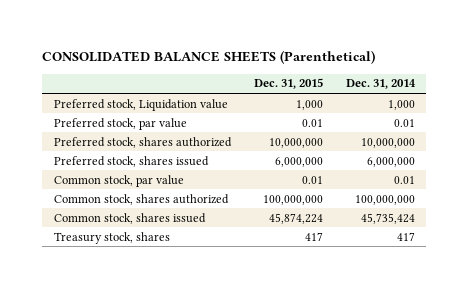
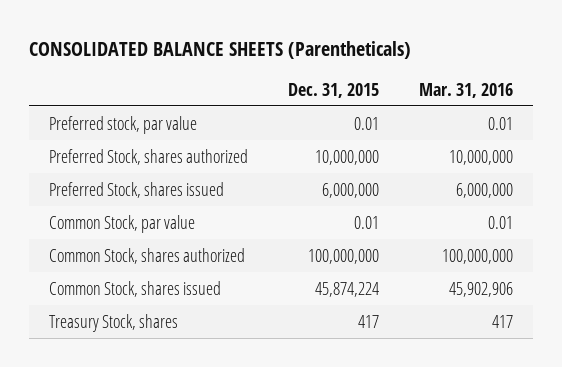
[42,50,376,65] CONSOLIDATED BALANCE SHEETS (Parenthetical) -> [28,40,411,59] CONSOLIDATED BALANCE SHEETS (Parentheticals)
[345,79,416,90] Dec. 31, 2014 -> none
none -> [419,82,514,98] Mar. 31, 2016
[53,98,228,111] Preferred stock, Liquidation value -> none
[53,136,232,148] Preferred stock, shares authorized -> [48,148,248,165] Preferred Stock, shares authorized
[53,155,209,167] Preferred stock, shares issued -> [48,181,224,198] Preferred Stock, shares issued
[53,174,184,187] Common stock, par value -> [48,214,195,233] Common Stock, par value
[53,193,229,205] Common stock, shares authorized -> [48,247,245,264] Common Stock, shares authorized
[53,212,206,224] Common stock, shares issued -> [48,280,221,297] Common Stock, shares issued
[53,231,170,244] Treasury stock, shares -> [48,313,178,332] Treasury Stock, shares

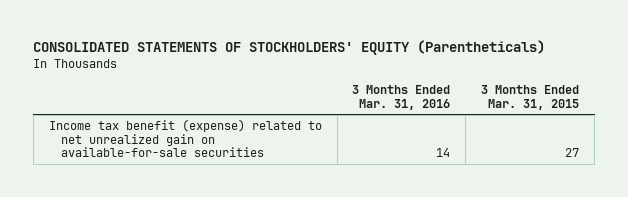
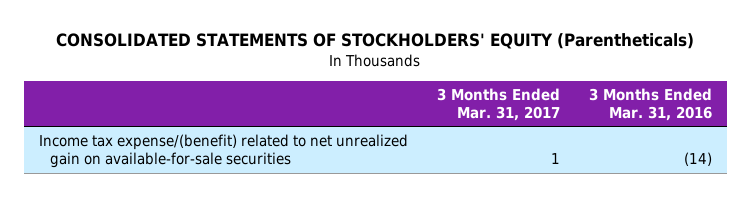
[481,85,580,111] 3 Months Ended Mar. 31, 2015 -> none
none -> [436,87,560,122] 3 Months Ended Mar. 31, 2017
[48,118,322,158] Income tax benefit (expense) related to net unrealized gain on available-for-sale securities -> [38,133,408,169] Income tax expense/(benefit) related to net unrealized gain on available-for-sale securities
[436,148,451,158] 14 -> [684,152,713,167] (14)

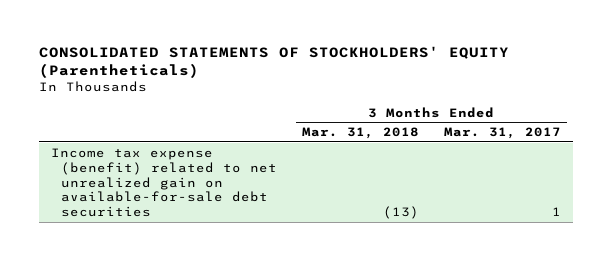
[589,87,713,122] 3 Months Ended Mar. 31, 2016 -> none
none -> [301,127,419,140] Mar. 31, 2018
[38,133,408,169] Income tax expense/(benefit) related to net unrealized gain on available-for-sale securities -> [51,147,278,218] Income tax expense (benefit) related to net unrealized gain on available-for-sale debt securities

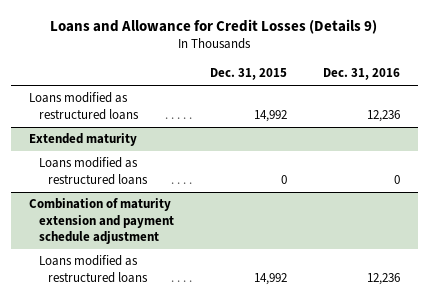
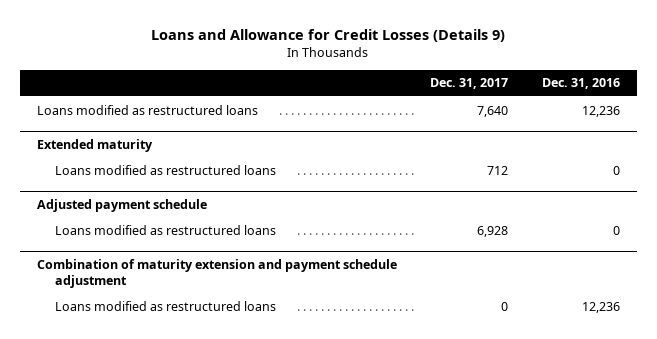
[209,68,287,81] Dec. 31, 2015 -> none
none -> [430,78,509,90] Dec. 31, 2017
none -> [36,198,207,212] Adjusted payment schedule
none -> [54,224,276,235] Loans modified as restructured loans

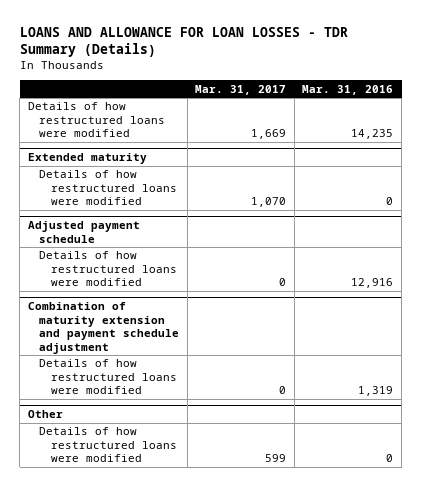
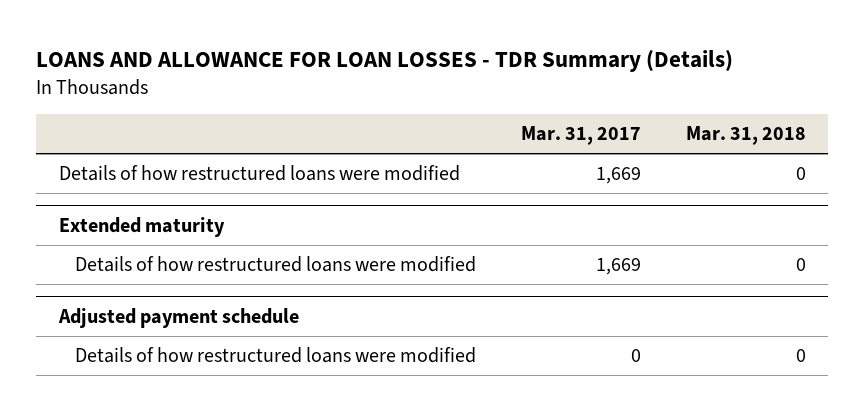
[302,84,394,95] Mar. 31, 2016 -> none
none -> [685,126,806,146] Mar. 31, 2018
[251,197,287,208] 1,070 -> [595,258,641,276] 1,669
[27,302,180,354] Combination of maturity extension and payment schedule adjustment -> none
[39,359,178,395] Details of how restructured loans were modified -> none
[27,410,63,419] Other -> none
[39,427,178,463] Details of how restructured loans were modified -> none

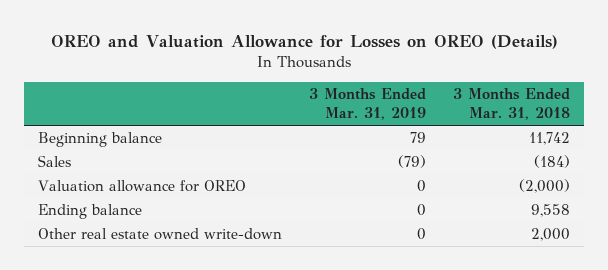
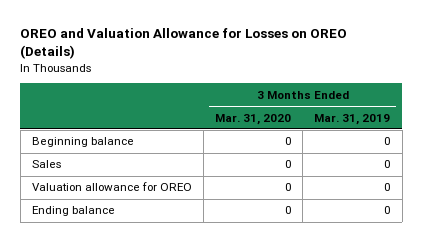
[452,88,570,120] 3 Months Ended Mar. 31, 2018 -> none
none -> [215,113,292,125] Mar. 31, 2020
[409,132,426,144] 79 -> [384,137,391,146] 0
[397,155,426,169] (79) -> [384,160,391,169] 0
[37,228,282,241] Other real estate owned write-down -> none

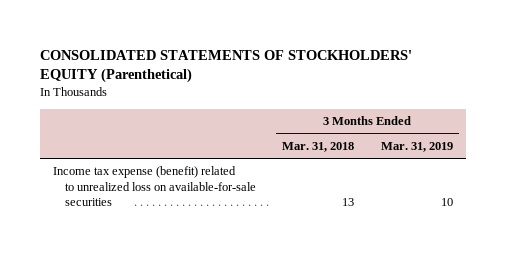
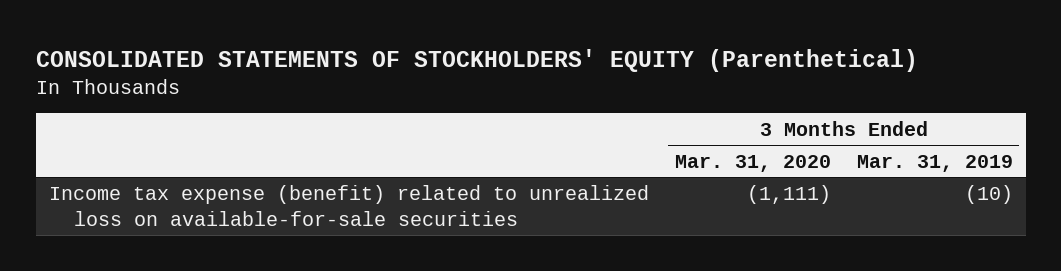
[282,141,355,152] Mar. 31, 2018 -> none
none -> [674,154,831,172] Mar. 31, 2020
[440,198,453,207] 10 -> [964,185,1013,205] (10)

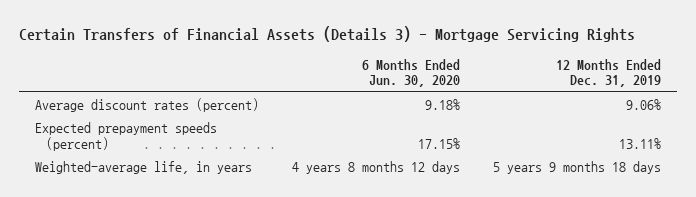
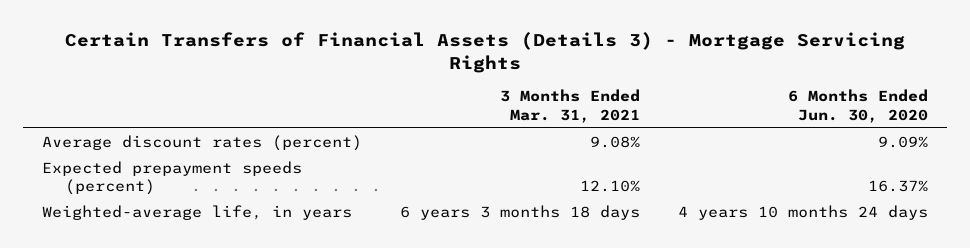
[555,58,661,88] 12 Months Ended Dec. 31, 2019 -> none
none -> [500,89,641,123] 3 Months Ended Mar. 31, 2021
[424,98,460,110] 9.18% -> [877,136,928,149] 9.09%
[417,137,460,149] 17.15% -> [867,180,928,193] 16.37%
[291,160,460,174] 4 years 8 months 12 days -> [677,205,928,221] 4 years 10 months 24 days

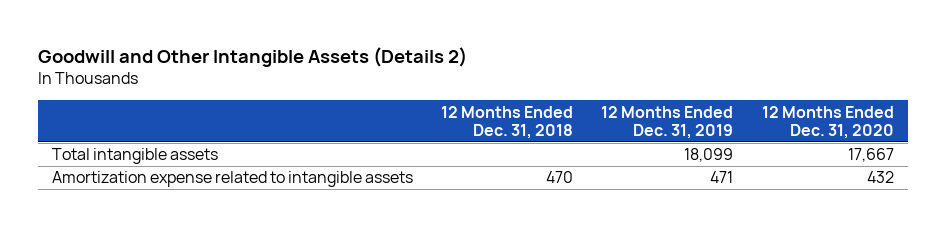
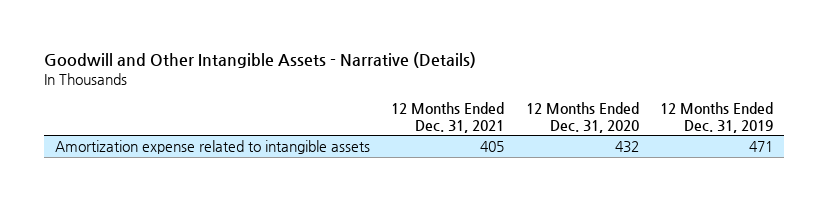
[38,46,468,67] Goodwill and Other Intangible Assets (Details 2) -> [43,52,476,69] Goodwill and Other Intangible Assets - Narrative (Details)
[441,105,574,140] 12 Months Ended Dec. 31, 2018 -> none
none -> [391,102,505,133] 12 Months Ended Dec. 31, 2021
[52,148,219,165] Total intangible assets -> none

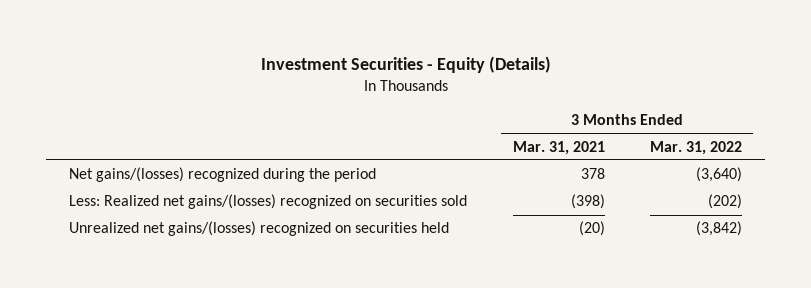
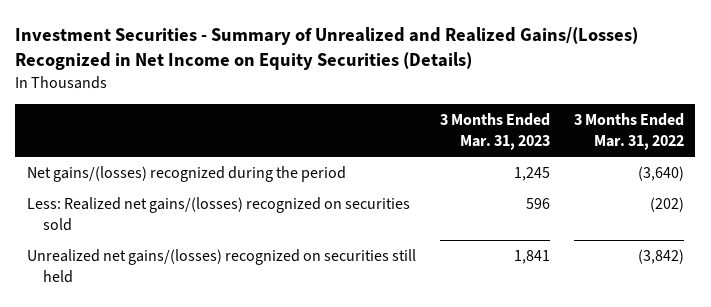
[260,56,551,74] Investment Securities - Equity (Details) -> [15,26,639,70] Investment Securities - Summary of Unrealized and Realized Gains/(Losses) Recognized in Net Income on Equity Securities (Details)
[512,140,605,155] Mar. 31, 2021 -> none
none -> [439,112,550,150] 3 Months Ended Mar. 31, 2023
[69,221,450,237] Unrealized net gains/(losses) recognized on securities held -> [27,248,417,283] Unrealized net gains/(losses) recognized on securities still held

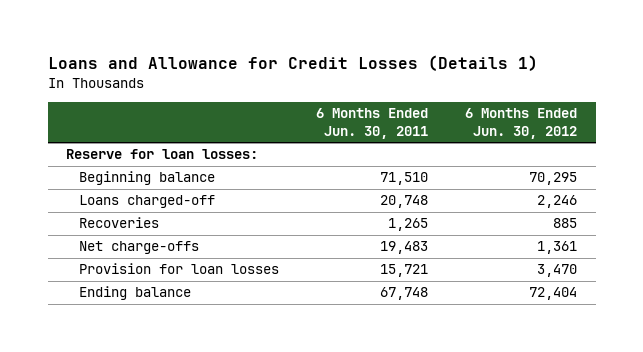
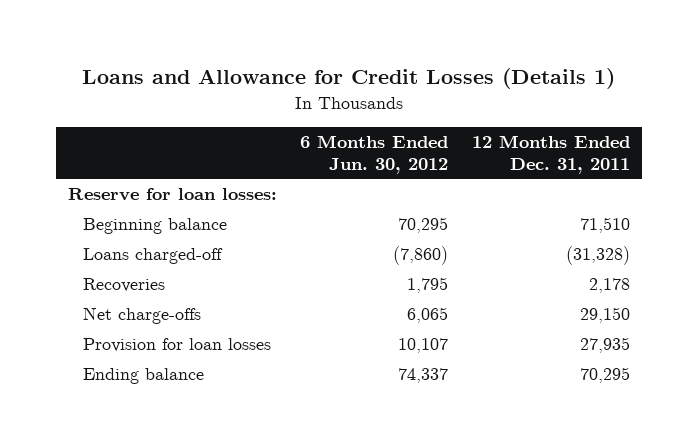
[316,108,429,140] 6 Months Ended Jun. 30, 2011 -> none
none -> [471,135,630,174] 12 Months Ended Dec. 31, 2011
[537,195,578,209] 2,246 -> [393,246,449,266] (7,860)
[553,218,578,229] 885 -> [407,277,449,294] 1,795
[537,241,578,255] 1,361 -> [407,307,449,324] 6,065
[537,264,578,278] 3,470 -> [398,338,449,354] 10,107
[529,287,578,301] 72,404 -> [398,368,449,384] 74,337

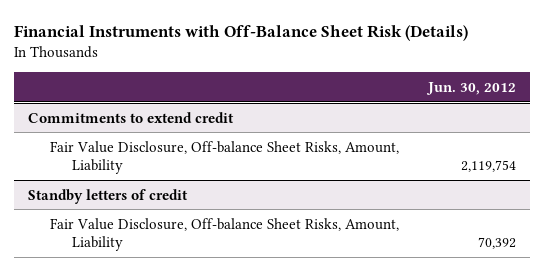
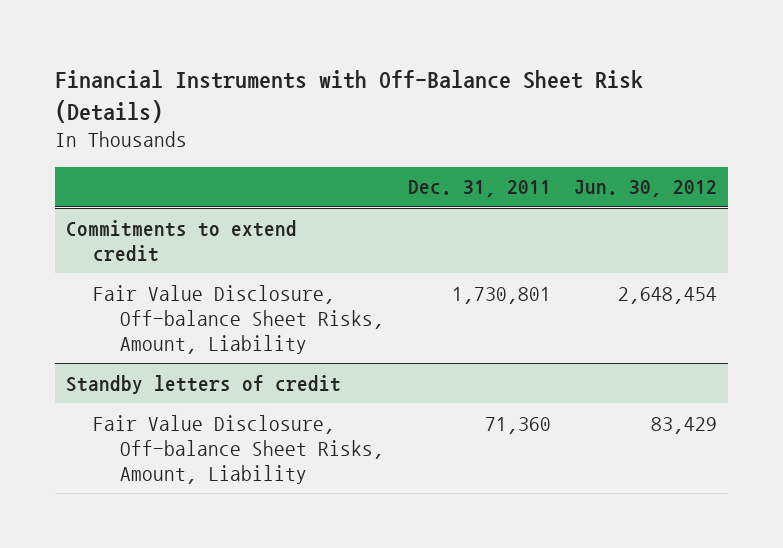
none -> [407,180,551,198] Dec. 31, 2011
[460,159,516,172] 2,119,754 -> [617,286,717,304] 2,648,454
[477,236,516,249] 70,392 -> [650,416,717,434] 83,429

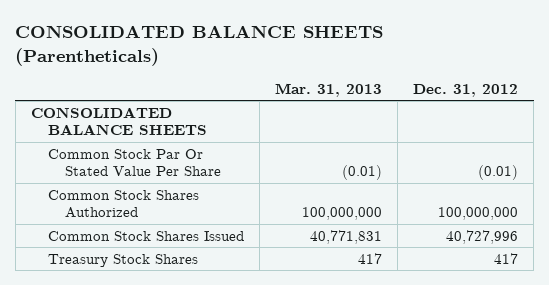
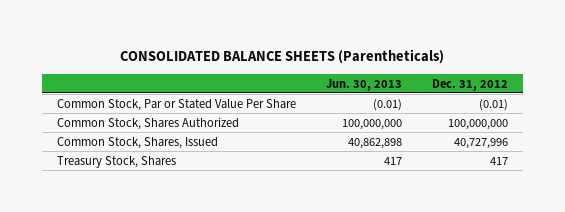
[274,82,382,97] Mar. 31, 2013 -> none
none -> [325,78,402,91] Jun. 30, 2013
[30,106,207,136] CONSOLIDATED BALANCE SHEETS -> none
[47,148,222,177] Common Stock Par Or Stated Value Per Share -> [56,98,296,111] Common Stock, Par or Stated Value Per Share
[47,189,199,219] Common Stock Shares Authorized -> [56,116,239,130] Common Stock, Shares Authorized
[47,230,244,241] Common Stock Shares Issued -> [56,136,218,149] Common Stock, Shares, Issued
[47,253,198,267] Treasury Stock Shares -> [56,155,176,168] Treasury Stock, Shares

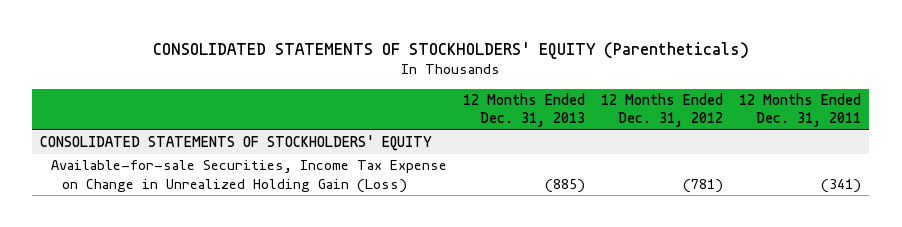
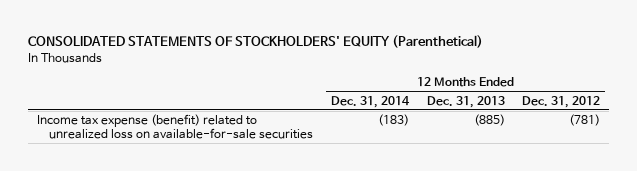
[152,41,749,59] CONSOLIDATED STATEMENTS OF STOCKHOLDERS' EQUITY (Parentheticals) -> [28,35,484,49] CONSOLIDATED STATEMENTS OF STOCKHOLDERS' EQUITY (Parenthetical)
[739,93,862,128] 12 Months Ended Dec. 31, 2011 -> none
none -> [330,95,410,108] Dec. 31, 2014
[40,135,433,152] CONSOLIDATED STATEMENTS OF STOCKHOLDERS' EQUITY -> none
[51,160,448,193] Available-for-sale Securities, Income Tax Expense on Change in Unrealized Holding Gain (Loss) -> [37,114,314,139] Income tax expense (benefit) related to unrealized loss on available-for-sale securities

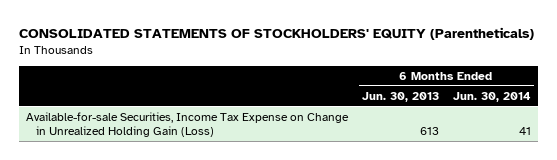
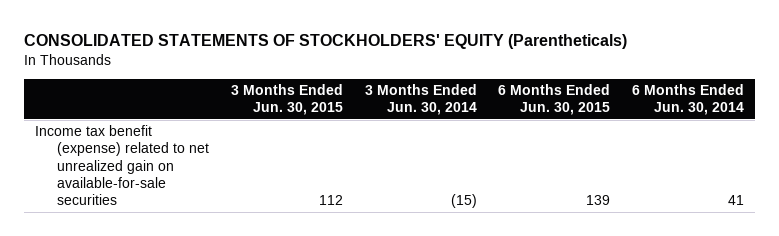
[362,91,440,102] Jun. 30, 2013 -> none
none -> [230,83,343,116] 3 Months Ended Jun. 30, 2015
none -> [364,83,477,116] 3 Months Ended Jun. 30, 2014
none -> [498,83,611,116] 6 Months Ended Jun. 30, 2015
[26,111,350,138] Available-for-sale Securities, Income Tax Expense on Change in Unrealized Holding Gain (Loss) -> [35,125,210,206] Income tax benefit (expense) related to net unrealized gain on available-for-sale securities

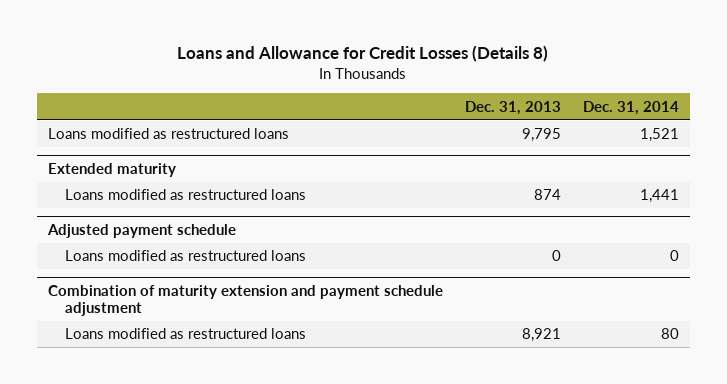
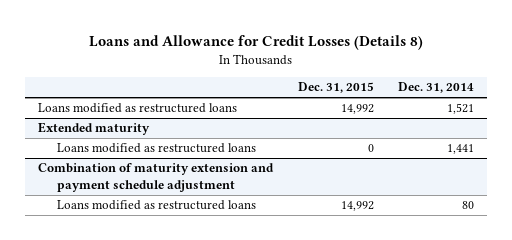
[464,100,561,115] Dec. 31, 2013 -> none
none -> [297,82,374,94] Dec. 31, 2015
[46,224,236,239] Adjusted payment schedule -> none
[65,250,307,262] Loans modified as restructured loans -> none

